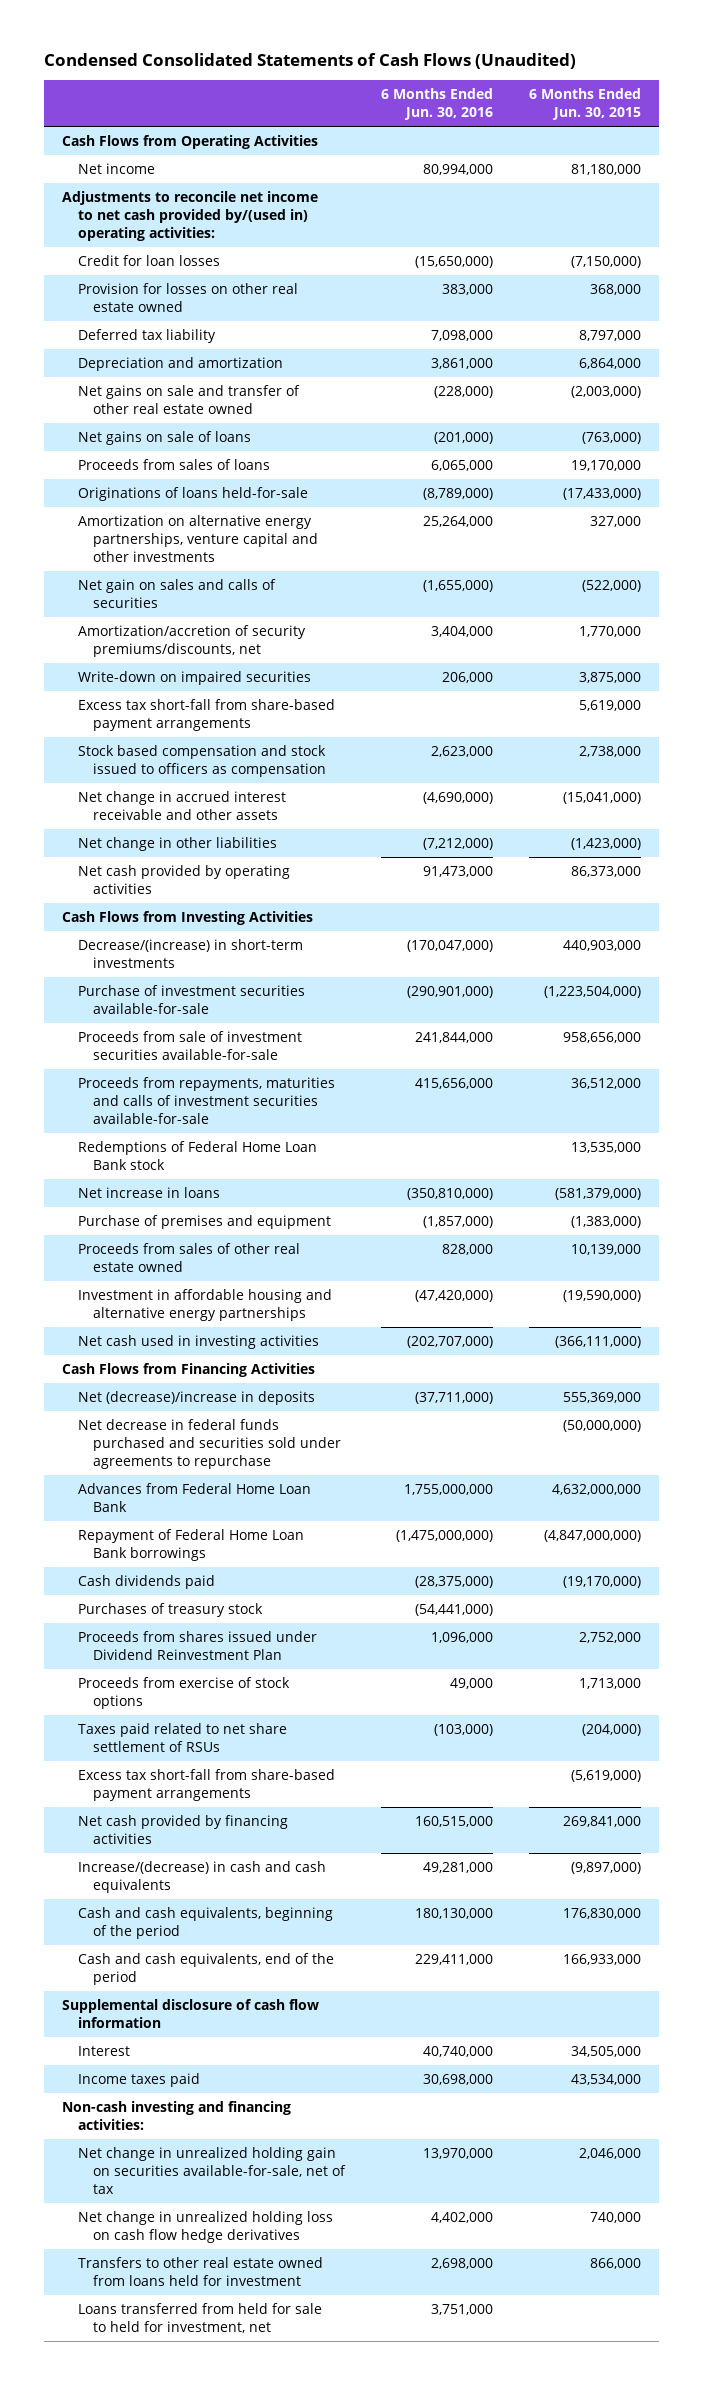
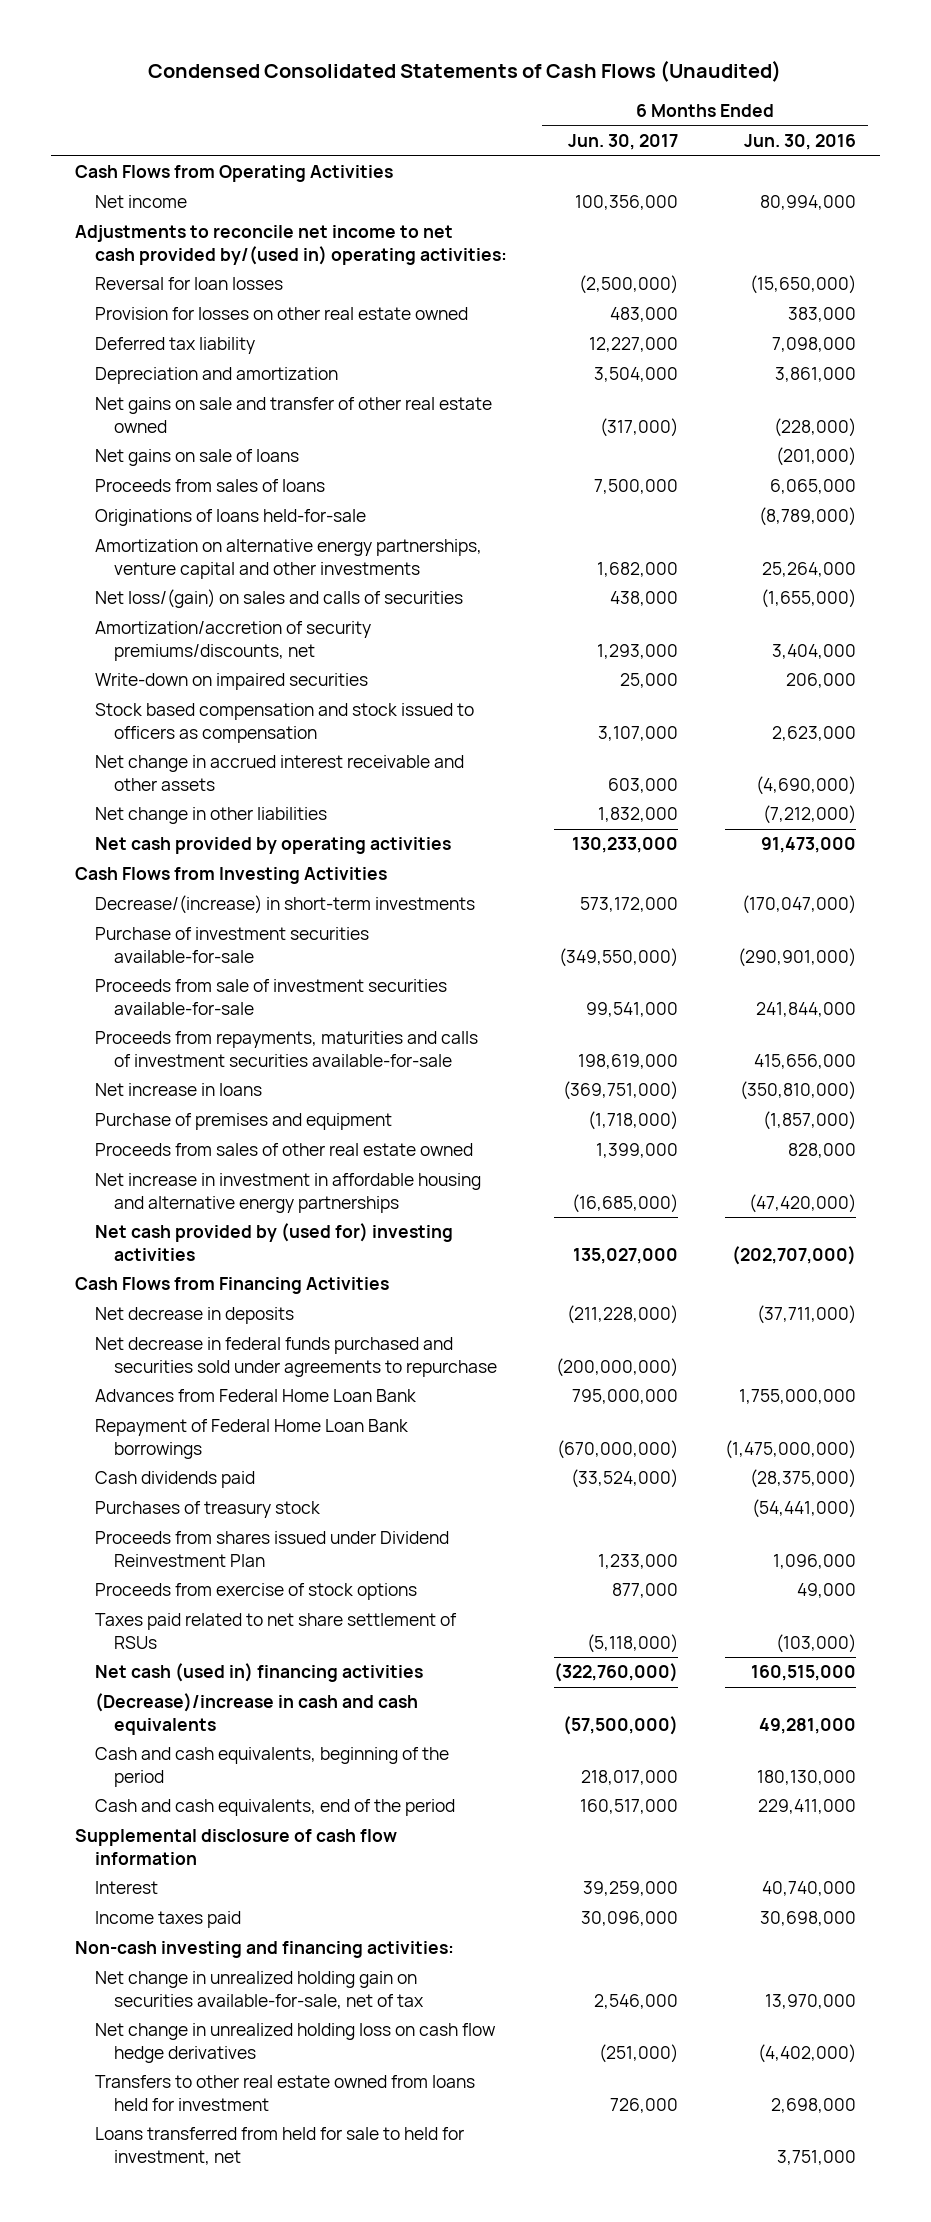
[528,88,641,121] 6 Months Ended Jun. 30, 2015 -> none
none -> [567,134,678,151] Jun. 30, 2017
[77,255,220,267] Credit for loan losses -> [94,277,283,291] Reversal for loan losses
[77,579,276,609] Net gain on sales and calls of securities -> [94,589,463,609] Net loss/(gain) on sales and calls of securities
[77,699,335,732] Excess tax short-fall from share-based payment arrangements -> none
[77,1141,317,1171] Redemptions of Federal Home Loan Bank stock -> none
[77,1289,332,1322] Investment in affordable housing and alternative energy partnerships -> [94,1173,481,1213] Net increase in investment in affordable housing and alternative energy partnerships
[77,1335,319,1350] Net cash used in investing activities -> [94,1223,453,1261] Net cash provided by (used for) investing activities
[77,1391,315,1406] Net (decrease)/increase in deposits -> [94,1307,294,1325] Net decrease in deposits
[77,1769,335,1802] Excess tax short-fall from share-based payment arrangements -> none
[77,1815,288,1845] Net cash provided by financing activities -> [94,1663,423,1683] Net cash (used in) financing activities
[77,1861,326,1894] Increase/(decrease) in cash and cash equivalents -> [94,1693,418,1735] (Decrease)/increase in cash and cash equivalents
[431,2212,494,2224] 4,402,000 -> [757,2043,856,2063] (4,402,000)

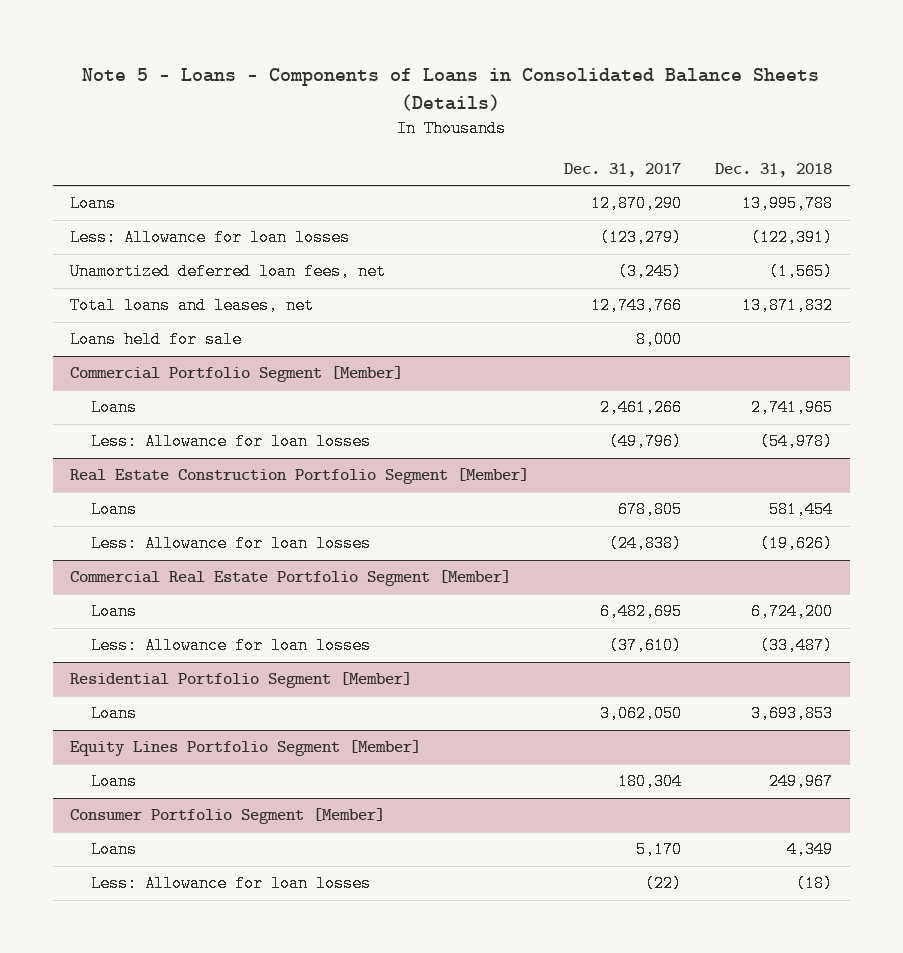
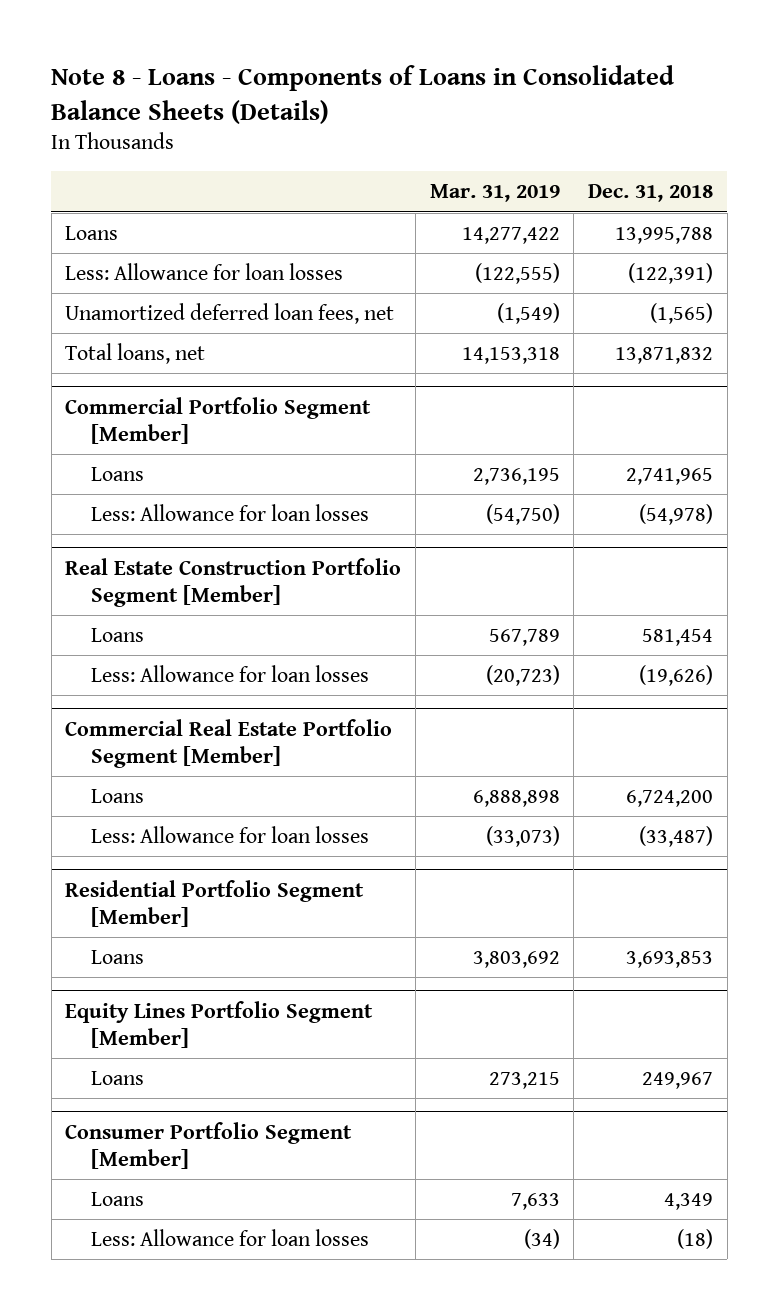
[82,68,820,111] Note 5 - Loans - Components of Loans in Consolidated Balance Sheets (Details) -> [51,65,675,124] Note 8 - Loans - Components of Loans in Consolidated Balance Sheets (Details)
[563,162,681,177] Dec. 31, 2017 -> none
none -> [429,184,560,203] Mar. 31, 2019
[70,331,243,349] Loans held for sale -> none
[70,297,315,315] Total loans and leases, net -> [65,343,206,365] Total loans, net

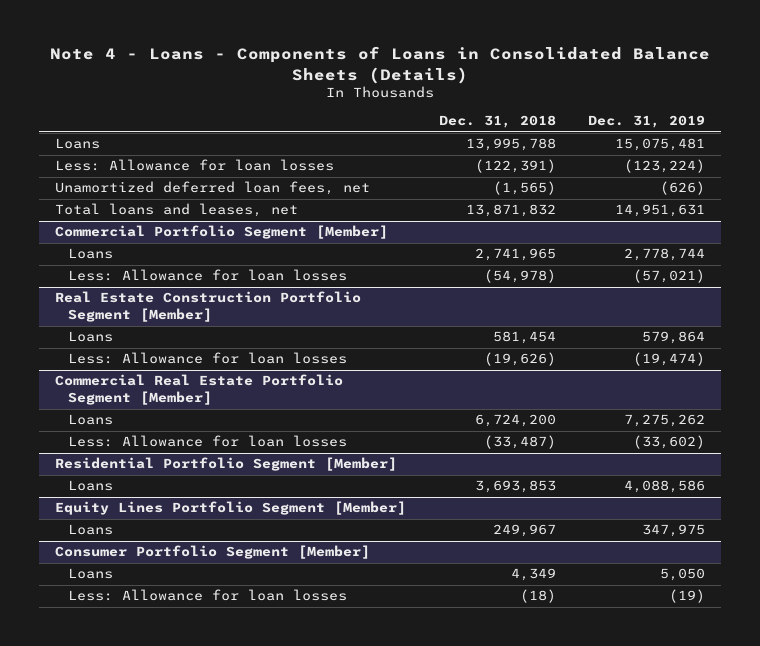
[51,65,675,124] Note 8 - Loans - Components of Loans in Consolidated Balance Sheets (Details) -> [50,46,711,84] Note 4 - Loans - Components of Loans in Consolidated Balance Sheets (Details)
[429,184,560,203] Mar. 31, 2019 -> none
none -> [588,115,706,129] Dec. 31, 2019
[65,343,206,365] Total loans, net -> [55,203,299,218] Total loans and leases, net

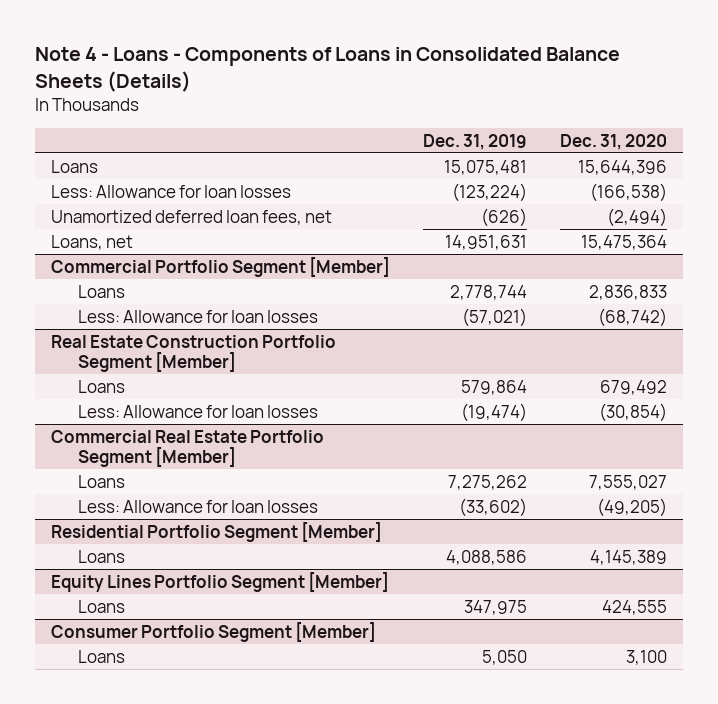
[438,115,556,129] Dec. 31, 2018 -> none
none -> [559,133,667,150] Dec. 31, 2020
[55,203,299,218] Total loans and leases, net -> [51,234,134,250] Loans, net
[67,589,347,602] Less: Allowance for loan losses -> none

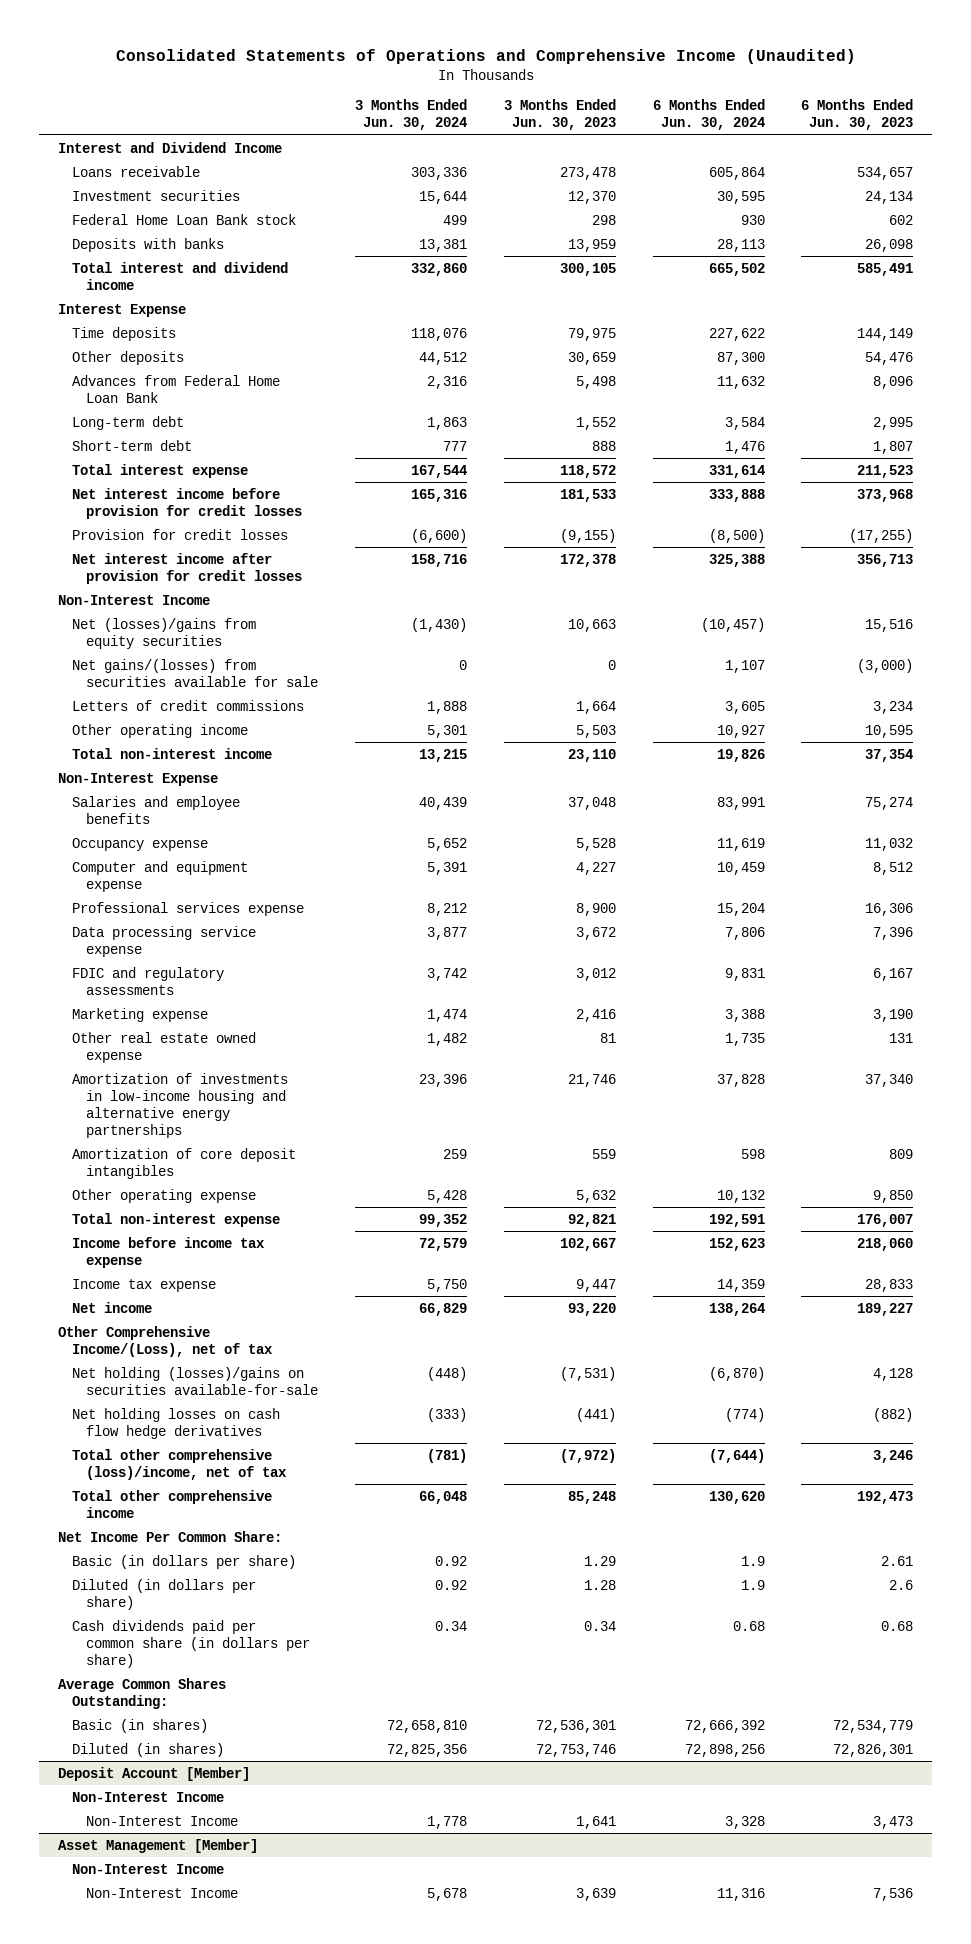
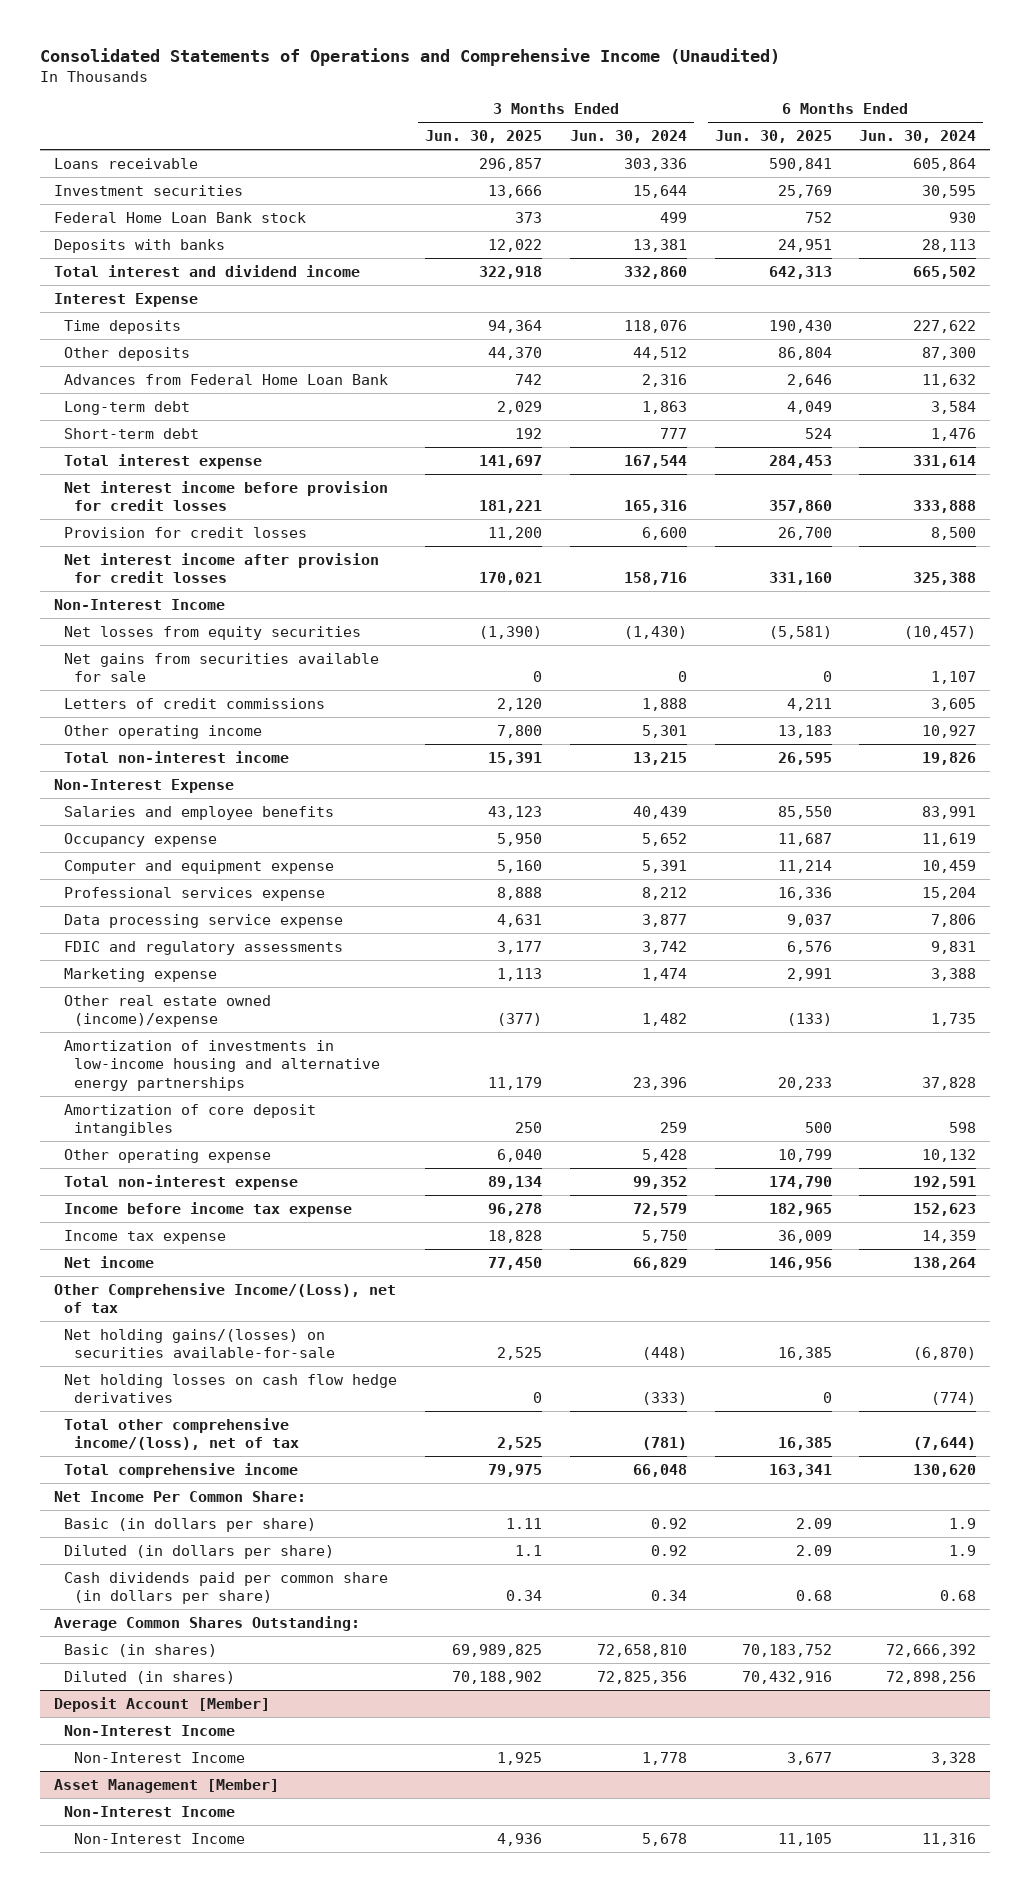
[503,99,616,131] 3 Months Ended Jun. 30, 2023 -> none
[801,99,914,131] 6 Months Ended Jun. 30, 2023 -> none
none -> [424,130,542,144] Jun. 30, 2025
none -> [714,130,832,144] Jun. 30, 2025
[57,141,282,153] Interest and Dividend Income -> none
[411,528,468,543] (6,600) -> [641,526,687,540] 6,600
[708,528,765,543] (8,500) -> [931,526,977,540] 8,500
[72,617,257,649] Net (losses)/gains from equity securities -> [63,625,361,640] Net losses from equity securities
[72,658,319,687] Net gains/(losses) from securities available for sale -> [63,652,379,683] Net gains from securities available for sale
[72,1031,257,1063] Other real estate owned expense -> [63,994,271,1028] Other real estate owned (income)/expense
[72,1366,319,1395] Net holding (losses)/gains on securities available-for-sale -> [63,1328,336,1359] Net holding gains/(losses) on securities available-for-sale
[72,1448,288,1480] Total other comprehensive (loss)/income, net of tax -> [63,1417,300,1451] Total other comprehensive income/(loss), net of tax
[72,1489,273,1518] Total other comprehensive income -> [63,1462,298,1478] Total comprehensive income

